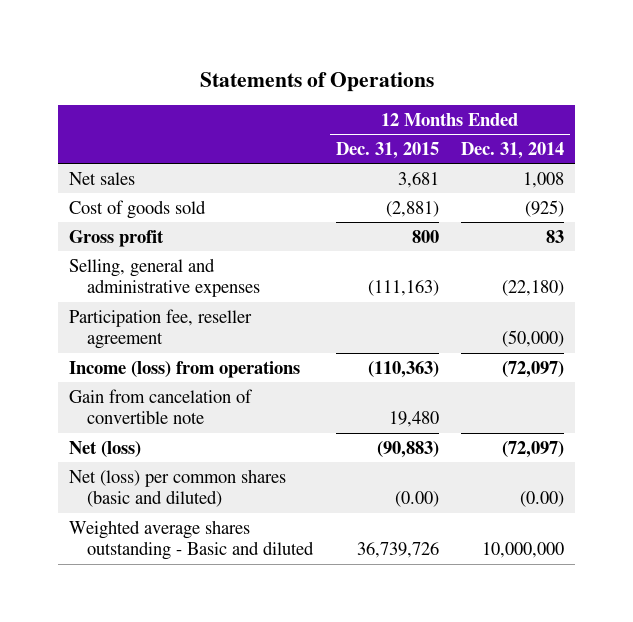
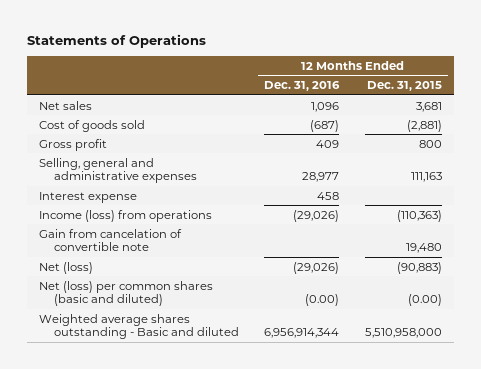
[461,141,565,159] Dec. 31, 2014 -> none
none -> [264,80,341,91] Dec. 31, 2016
[69,308,253,350] Participation fee, reseller agreement -> none
[367,280,439,297] (111,163) -> [410,172,442,183] 111,163
none -> [39,191,138,203] Interest expense
[356,542,439,559] 36,739,726 -> [364,328,442,339] 5,510,958,000

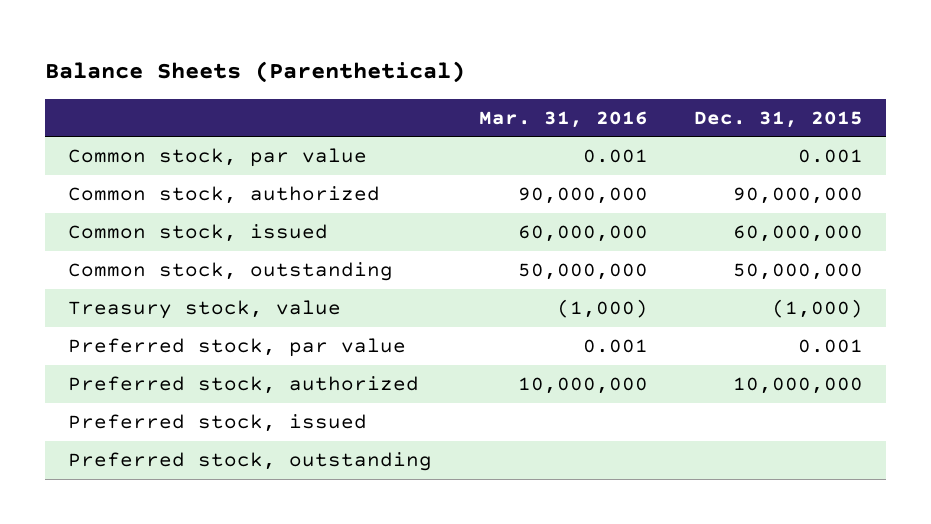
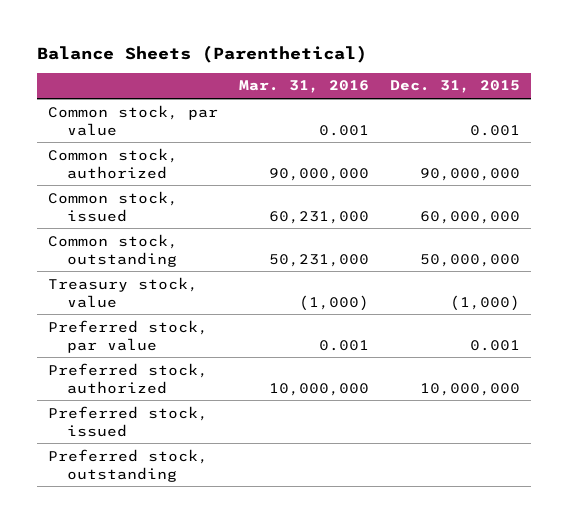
[517,225,648,243] 60,000,000 -> [269,210,370,224] 60,231,000
[517,263,648,281] 50,000,000 -> [269,253,370,267] 50,231,000

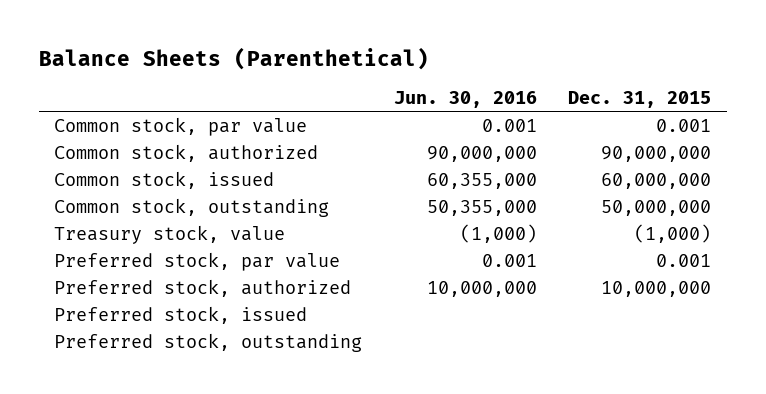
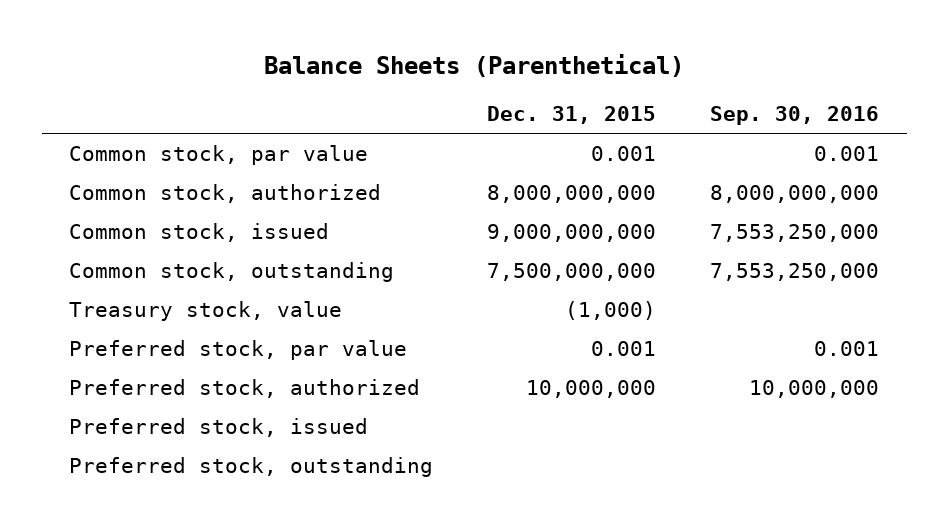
[393,91,537,109] Jun. 30, 2016 -> none
none -> [710,106,880,126] Sep. 30, 2016
[601,145,712,162] 90,000,000 -> [487,185,657,204] 8,000,000,000
[601,172,712,189] 60,000,000 -> [487,224,657,243] 9,000,000,000
[601,199,712,216] 50,000,000 -> [487,263,657,282] 7,500,000,000

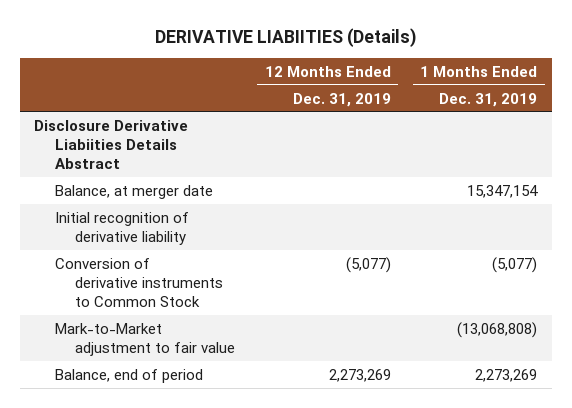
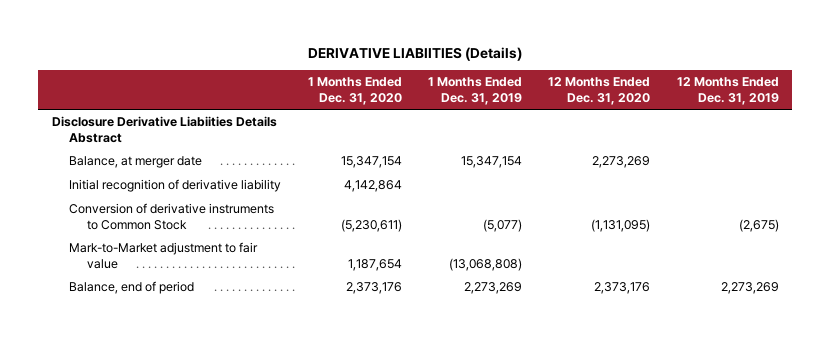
none -> [307,77,402,105] 1 Months Ended Dec. 31, 2020
none -> [548,77,651,105] 12 Months Ended Dec. 31, 2020
[345,256,391,273] (5,077) -> [738,218,779,232] (2,675)

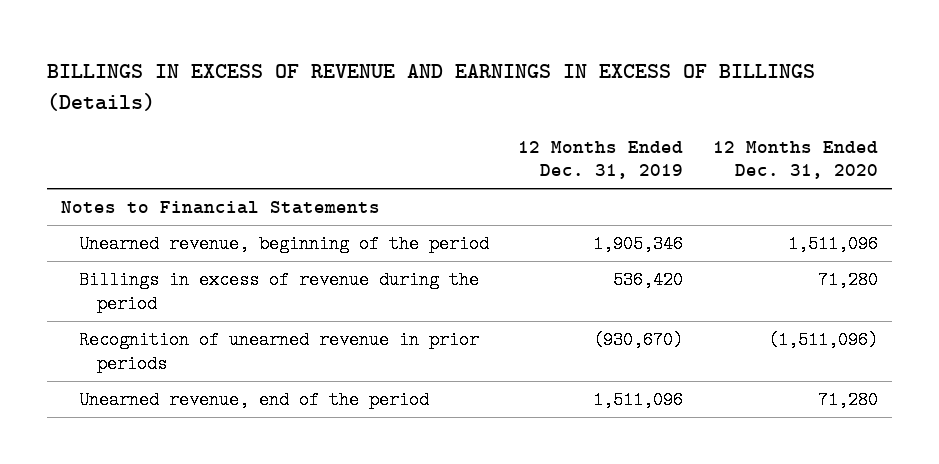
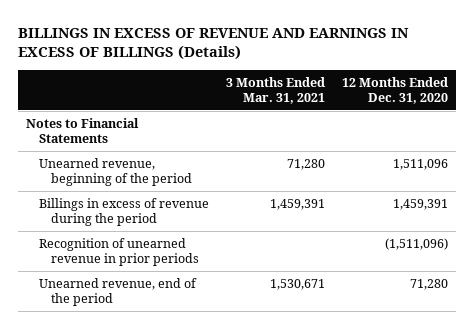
[518,140,684,180] 12 Months Ended Dec. 31, 2019 -> none
none -> [225,76,325,104] 3 Months Ended Mar. 31, 2021
[817,271,878,290] 71,280 -> [392,198,448,210] 1,459,391

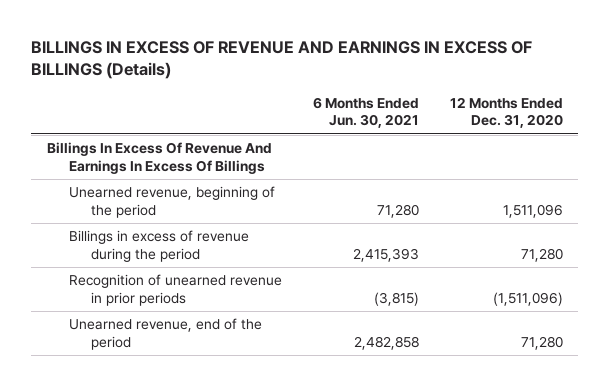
[225,76,325,104] 3 Months Ended Mar. 31, 2021 -> none
none -> [312,96,419,129] 6 Months Ended Jun. 30, 2021
[26,117,140,144] Notes to Financial Statements -> none
none -> [46,142,272,174] Billings In Excess Of Revenue And Earnings In Excess Of Billings
[392,198,448,210] 1,459,391 -> [520,247,563,262] 71,280

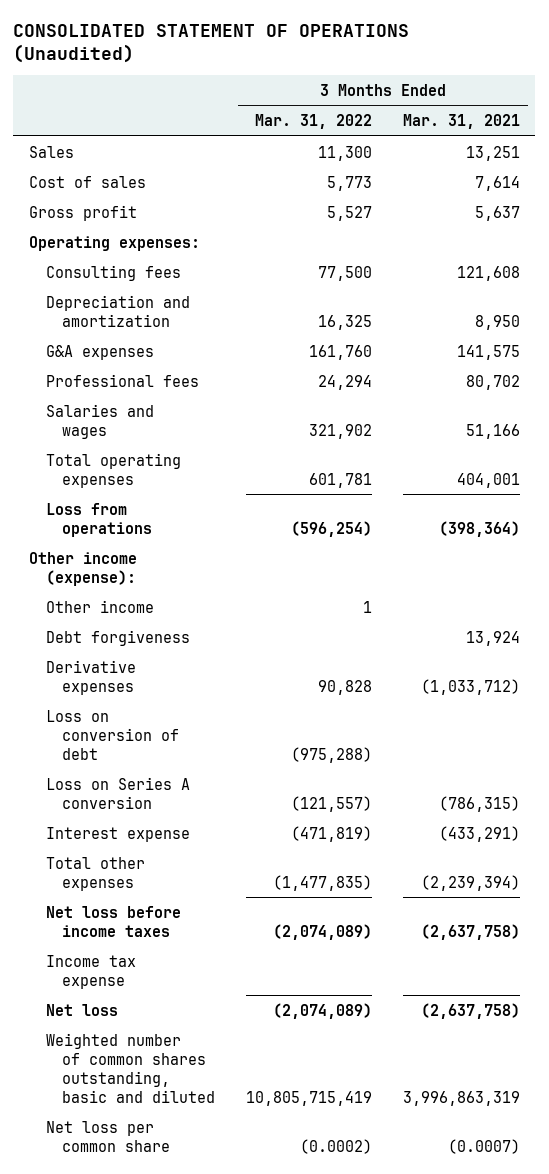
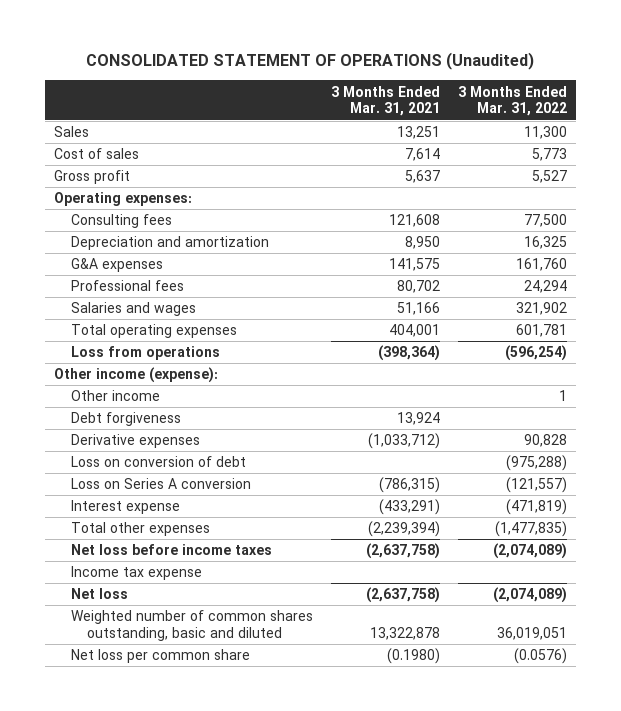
[246,1090,373,1106] 10,805,715,419 -> [496,626,567,640] 36,019,051
[402,1090,520,1106] 3,996,863,319 -> [369,626,440,640] 13,322,878
[300,1138,373,1154] (0.0002) -> [513,648,567,665] (0.0576)
[447,1138,520,1154] (0.0007) -> [386,648,440,665] (0.1980)

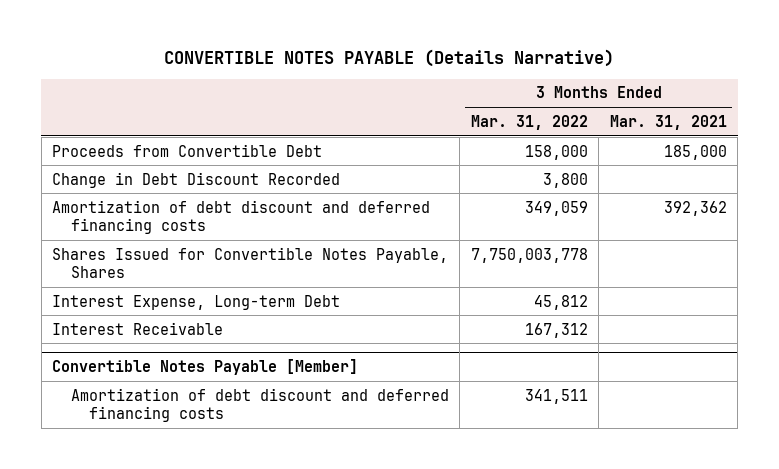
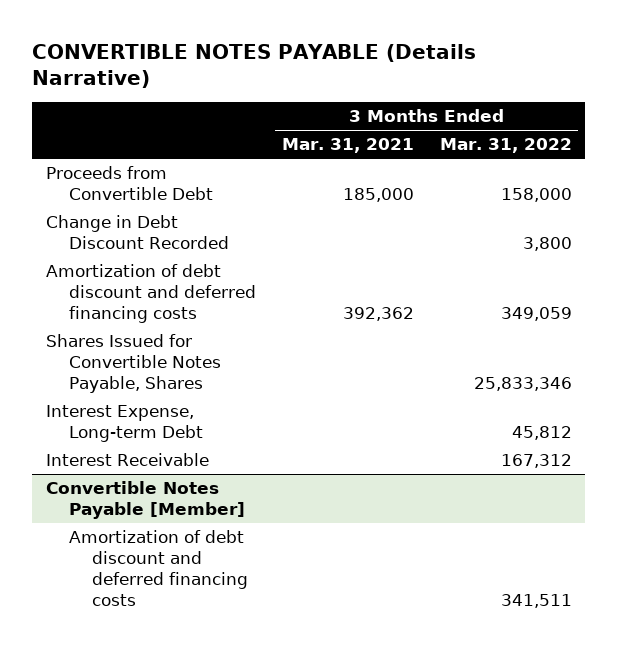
[470,247,588,263] 7,750,003,778 -> [473,377,572,392] 25,833,346

